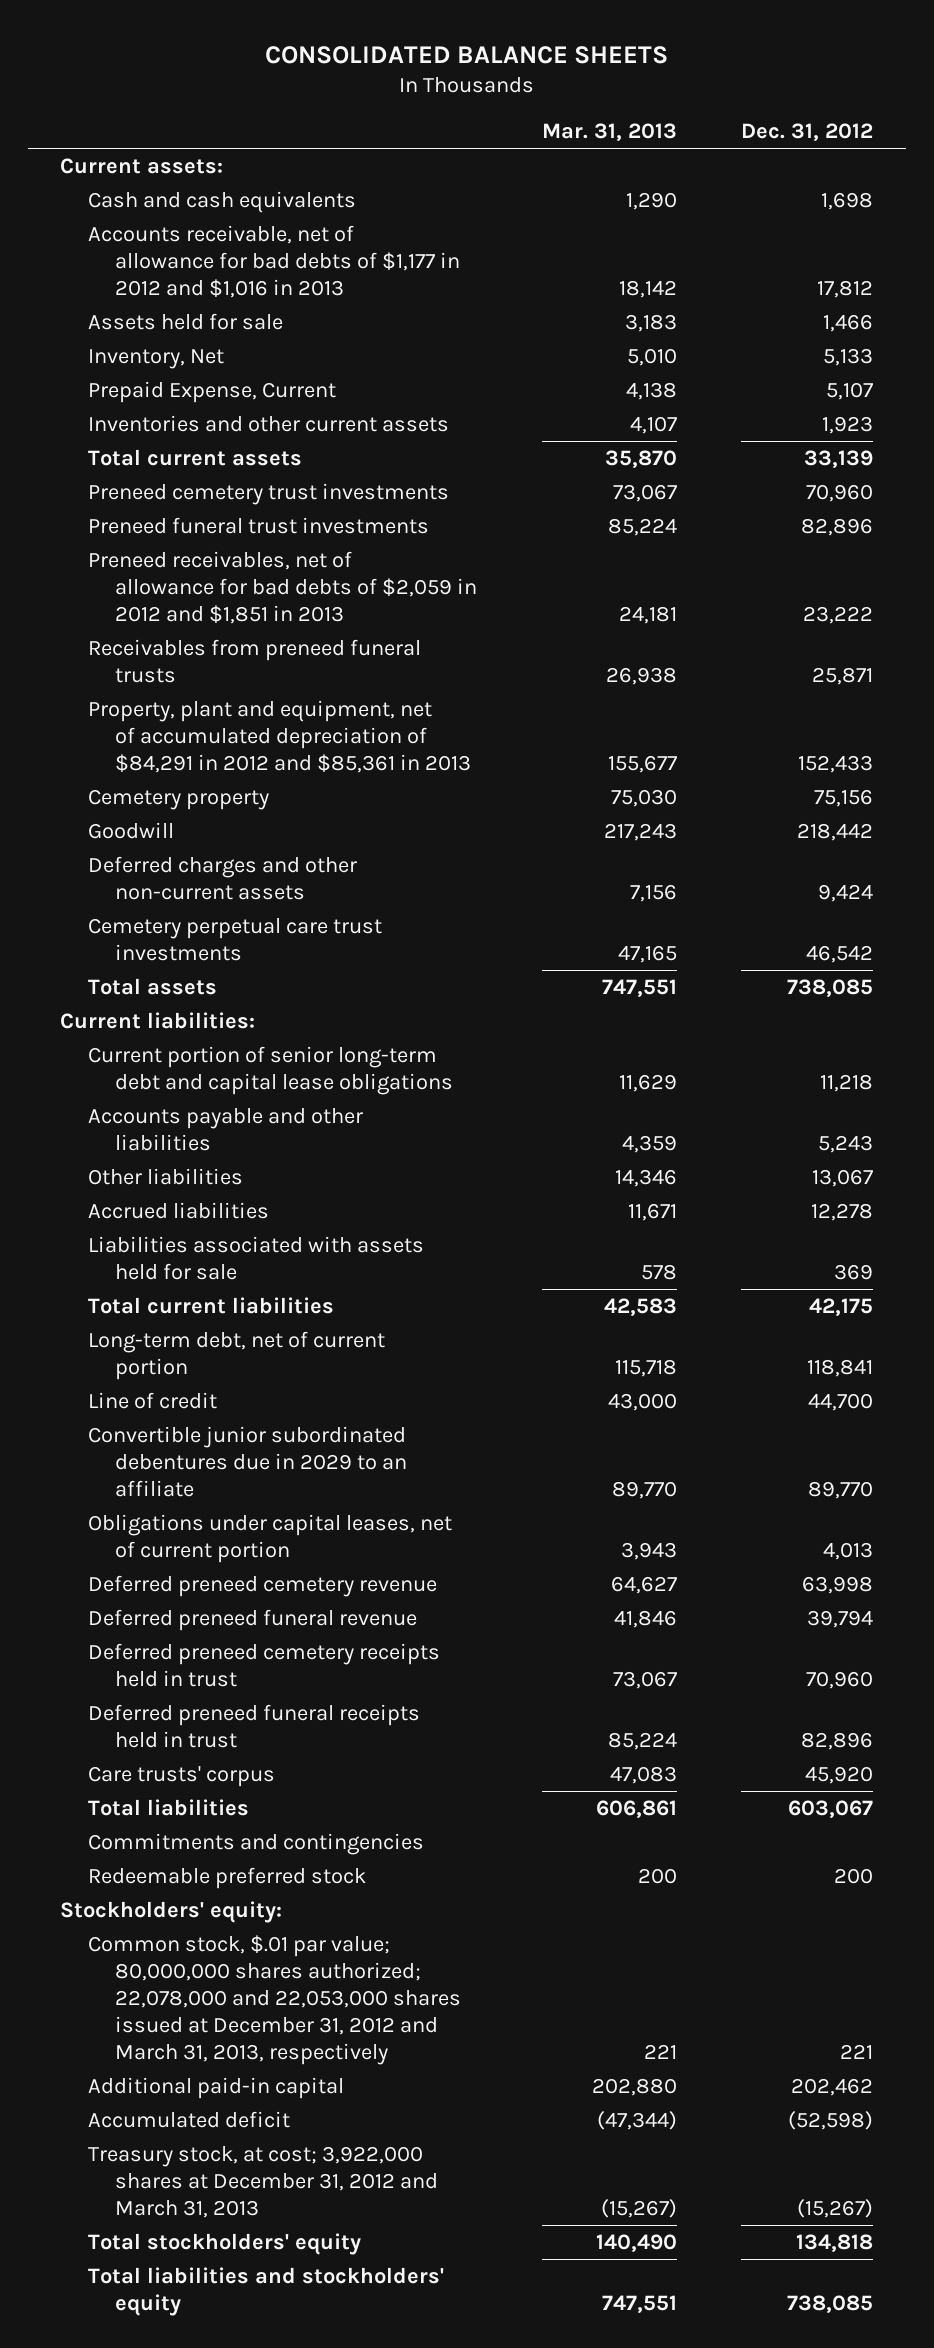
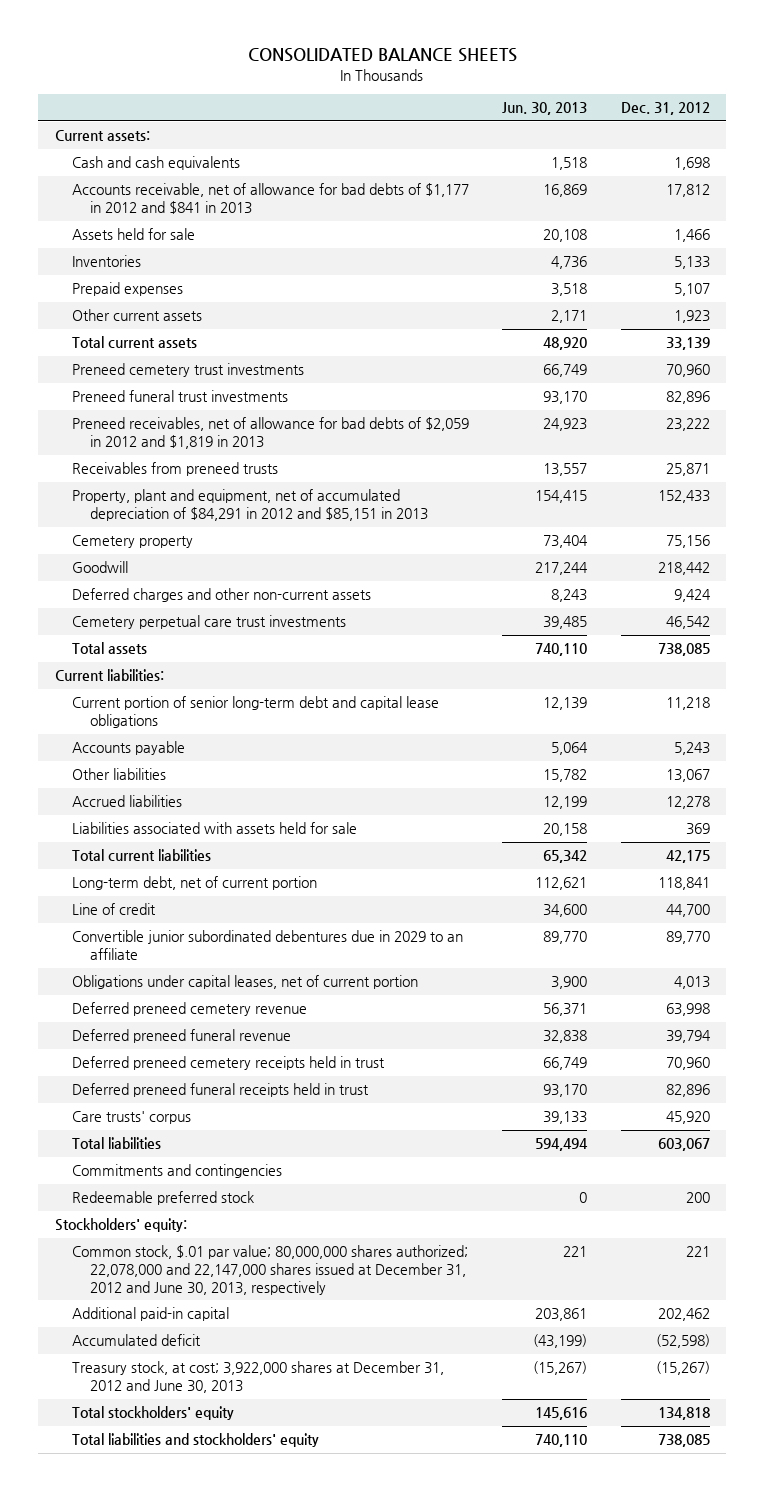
[541,123,677,142] Mar. 31, 2013 -> none
none -> [502,102,588,116] Jun. 30, 2013
[87,224,461,299] Accounts receivable, net of allowance for bad debts of $1,177 in 2012 and $1,016 in 2013 -> [72,183,470,215] Accounts receivable, net of allowance for bad debts of $1,177 in 2012 and $841 in 2013
[87,348,224,369] Inventory, Net -> [72,255,142,268] Inventories
[87,380,336,403] Prepaid Expense, Current -> [72,282,184,297] Prepaid expenses
[87,414,449,432] Inventories and other current assets -> [72,309,203,322] Other current assets
[87,550,478,625] Preneed receivables, net of allowance for bad debts of $2,059 in 2012 and $1,851 in 2013 -> [72,417,470,450] Preneed receivables, net of allowance for bad debts of $2,059 in 2012 and $1,819 in 2013
[87,638,421,683] Receivables from preneed funeral trusts -> [72,462,279,477] Receivables from preneed trusts
[87,699,472,774] Property, plant and equipment, net of accumulated depreciation of $84,291 in 2012 and $85,361 in 2013 -> [72,489,428,522] Property, plant and equipment, net of accumulated depreciation of $84,291 in 2012 and $85,151 in 2013
[87,1107,363,1151] Accounts payable and other liabilities -> [72,741,186,756] Accounts payable
[87,1934,462,2066] Common stock, $.01 par value; 80,000,000 shares authorized; 22,078,000 and 22,053,000 shares issued at December 31, 2012 and March 31, 2013, respectively -> [72,1245,469,1295] Common stock, $.01 par value; 80,000,000 shares authorized; 22,078,000 and 22,147,000 shares issued at December 31, 2012 and June 30, 2013, respectively
[87,2145,439,2219] Treasury stock, at cost; 3,922,000 shares at December 31, 2012 and March 31, 2013 -> [72,1361,445,1394] Treasury stock, at cost; 3,922,000 shares at December 31, 2012 and June 30, 2013

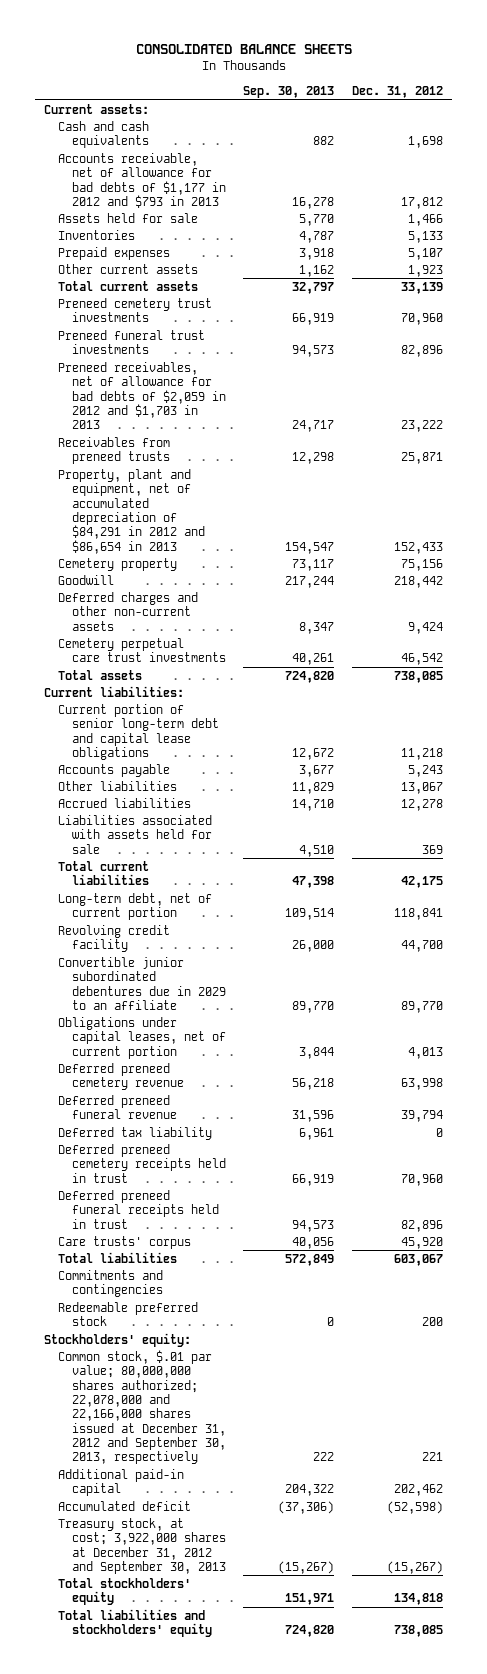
[502,102,588,116] Jun. 30, 2013 -> none
none -> [243,86,335,99] Sep. 30, 2013
[72,183,470,215] Accounts receivable, net of allowance for bad debts of $1,177 in 2012 and $841 in 2013 -> [58,152,227,208] Accounts receivable, net of allowance for bad debts of $1,177 in 2012 and $793 in 2013
[72,417,470,450] Preneed receivables, net of allowance for bad debts of $2,059 in 2012 and $1,819 in 2013 -> [58,361,227,430] Preneed receivables, net of allowance for bad debts of $2,059 in 2012 and $1,703 in 2013
[72,489,428,522] Property, plant and equipment, net of accumulated depreciation of $84,291 in 2012 and $85,151 in 2013 -> [58,468,206,554] Property, plant and equipment, net of accumulated depreciation of $84,291 in 2012 and $86,654 in 2013
[72,903,157,916] Line of credit -> [58,924,171,953] Revolving credit facility
none -> [58,1126,213,1140] Deferred tax liability
[72,1245,469,1295] Common stock, $.01 par value; 80,000,000 shares authorized; 22,078,000 and 22,147,000 shares issued at December 31, 2012 and June 30, 2013, respectively -> [58,1349,227,1465] Common stock, $.01 par value; 80,000,000 shares authorized; 22,078,000 and 22,166,000 shares issued at December 31, 2012 and September 30, 2013, respectively
[72,1361,445,1394] Treasury stock, at cost; 3,922,000 shares at December 31, 2012 and June 30, 2013 -> [58,1517,227,1574] Treasury stock, at cost; 3,922,000 shares at December 31, 2012 and September 30, 2013

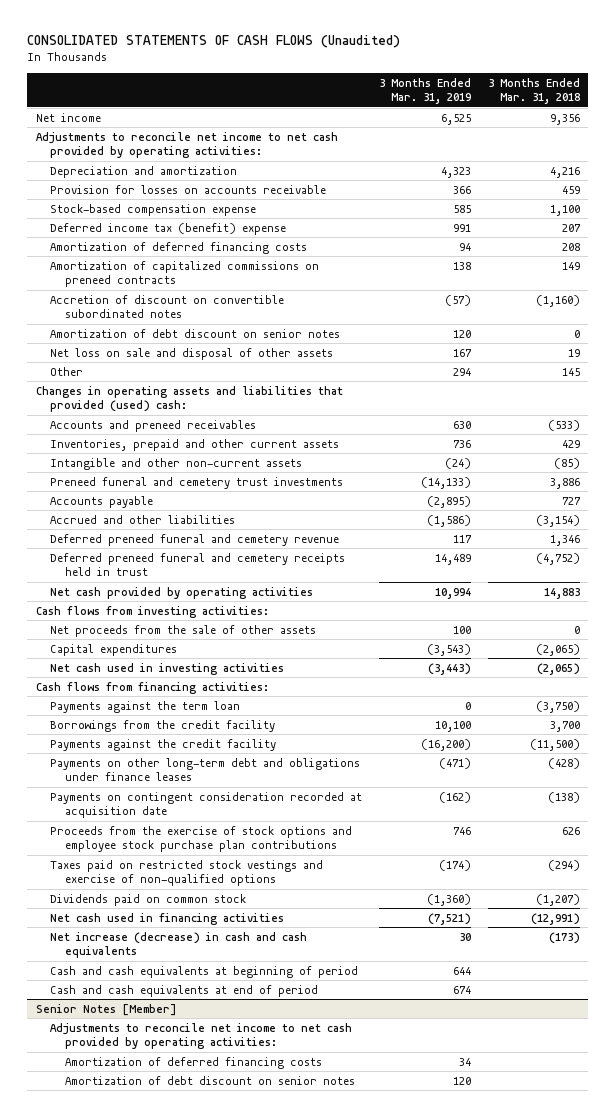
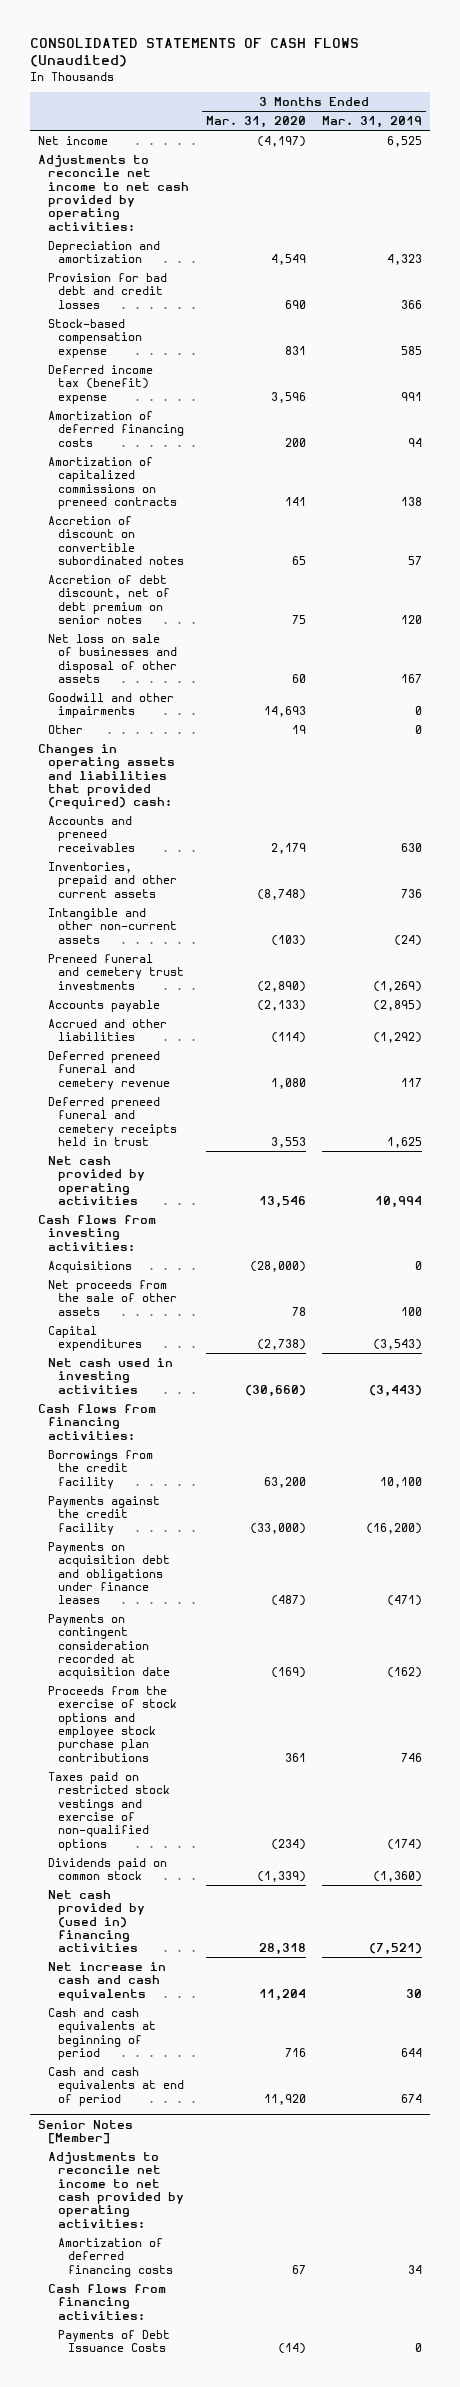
[487,77,580,105] 3 Months Ended Mar. 31, 2018 -> none
none -> [205,116,306,129] Mar. 31, 2020
[50,184,327,194] Provision for losses on accounts receivable -> [48,272,168,309] Provision for bad debt and credit losses
[444,294,471,306] (57) -> [408,555,423,565] 57
[50,328,341,338] Amortization of debt discount on senior notes -> [48,574,171,624] Accretion of debt discount, net of debt premium on senior notes
[50,347,334,360] Net loss on sale and disposal of other assets -> [48,633,178,683] Net loss on sale of businesses and disposal of other assets
none -> [48,692,175,719] Goodwill and other impairments
[452,367,471,376] 294 -> [415,724,423,734] 0
[35,385,343,413] Changes in operating assets and liabilities that provided (used) cash: -> [38,743,176,810] Changes in operating assets and liabilities that provided (required) cash:
[420,476,471,489] (14,133) -> [373,980,423,992] (1,269)
[426,514,471,527] (1,586) -> [373,1032,423,1044] (1,292)
[434,553,471,565] 14,489 -> [387,1136,423,1148] 1,625
none -> [48,1260,133,1273] Acquisitions
[50,700,241,713] Payments against the term loan -> none
[50,757,361,782] Payments on other long-term debt and obligations under finance leases -> [48,1541,171,1605] Payments on acquisition debt and obligations under finance leases
[50,912,285,925] Net cash used in financing activities -> [48,1889,146,1953] Net cash provided by (used in) financing activities
[50,931,308,959] Net increase (decrease) in cash and cash equivalents -> [48,1961,167,2001] Net increase in cash and cash equivalents
[64,1075,355,1085] Amortization of debt discount on senior notes -> none
none -> [48,2283,167,2320] Cash flows from financing activities:
none -> [58,2329,171,2353] Payments of Debt Issuance Costs

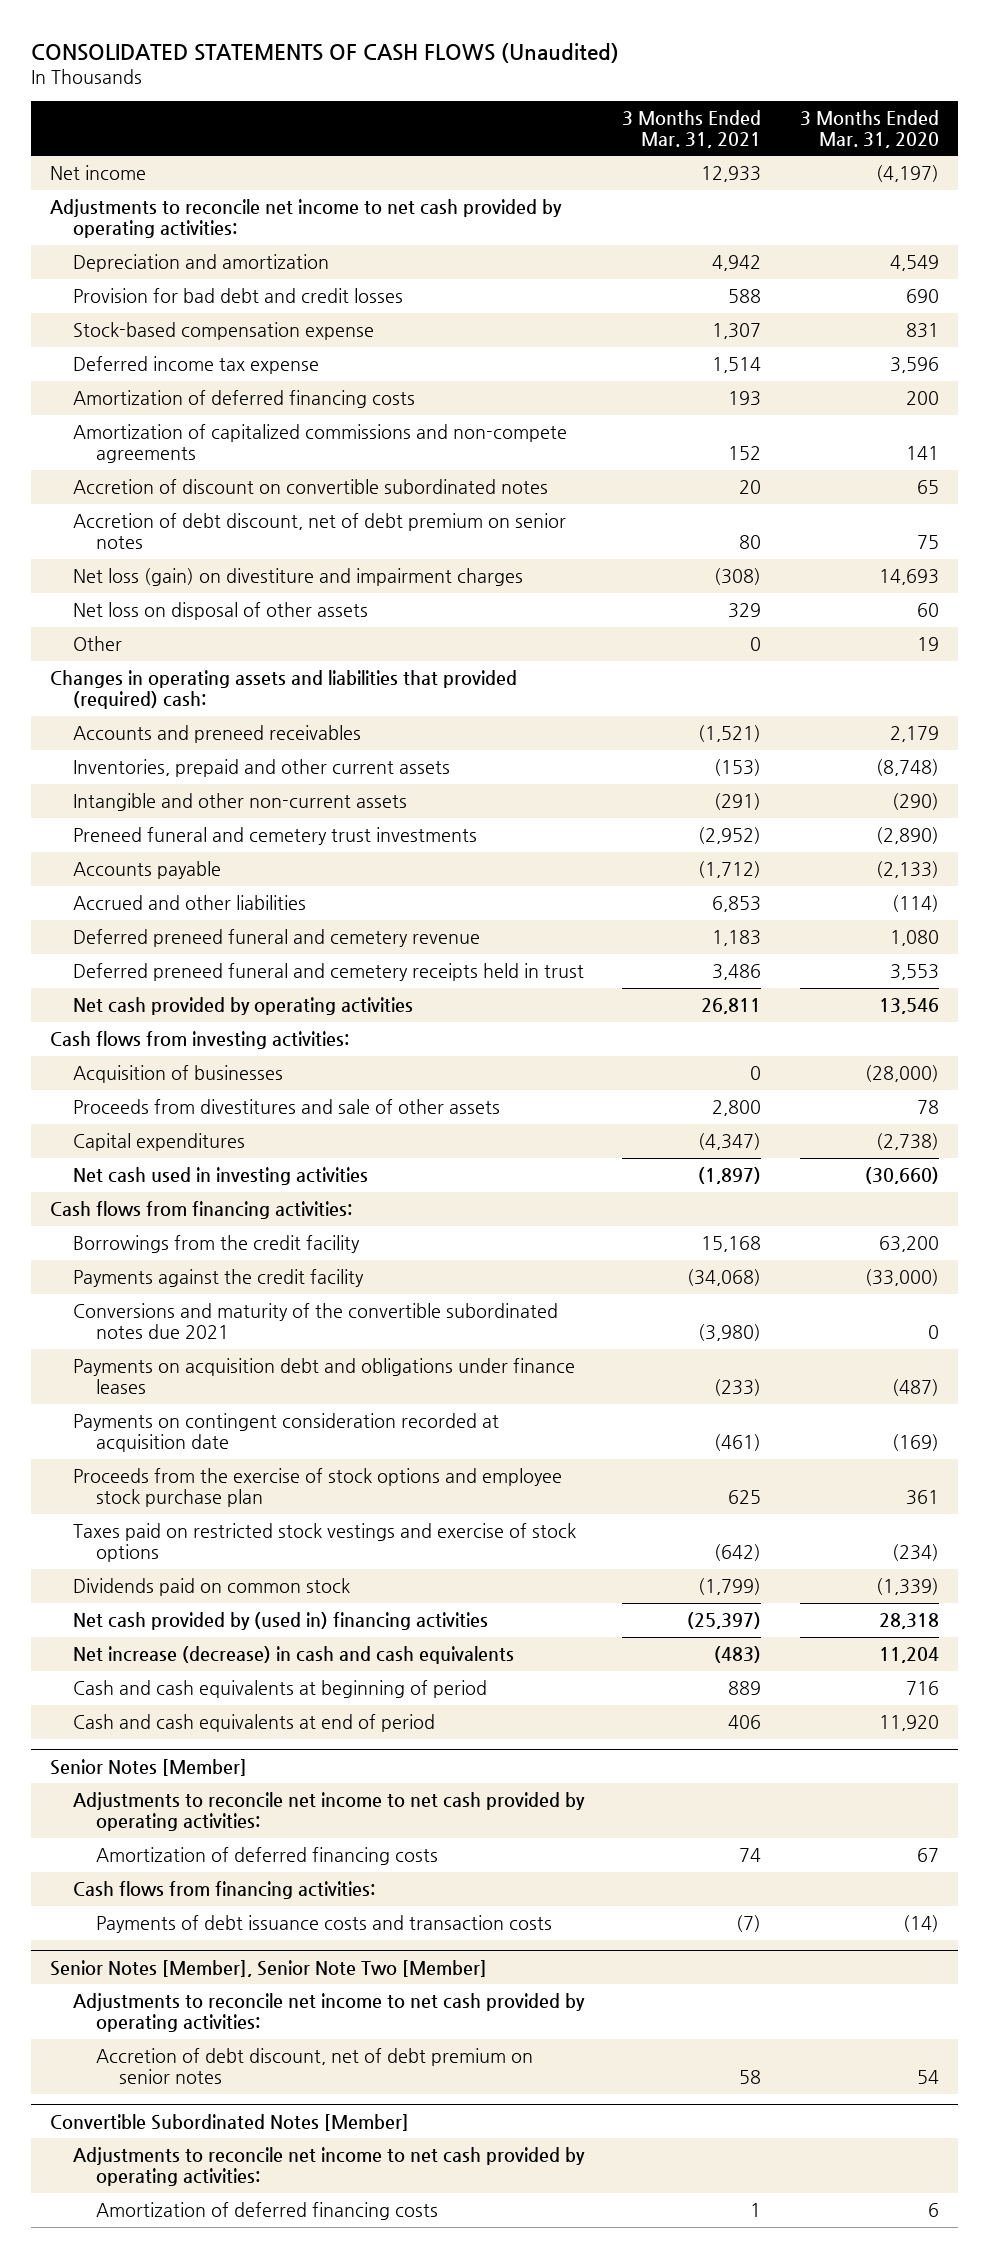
[322,116,423,129] Mar. 31, 2019 -> none
none -> [622,109,762,148] 3 Months Ended Mar. 31, 2021
[48,364,154,404] Deferred income tax (benefit) expense -> [73,356,320,375] Deferred income tax expense
[48,456,178,509] Amortization of capitalized commissions on preneed contracts -> [73,424,568,463] Amortization of capitalized commissions and non-compete agreements
[48,692,175,719] Goodwill and other impairments -> none
[48,633,178,683] Net loss on sale of businesses and disposal of other assets -> [73,568,524,587] Net loss (gain) on divestiture and impairment charges
[291,673,306,683] 60 -> [878,569,939,586] 14,693
none -> [73,602,369,621] Net loss on disposal of other assets
[270,934,306,946] (103) -> [891,793,939,811] (290)
[48,1260,133,1273] Acquisitions -> [73,1065,284,1084] Acquisition of businesses
[48,1279,178,1316] Net proceeds from the sale of other assets -> [73,1099,501,1115] Proceeds from divestitures and sale of other assets
none -> [73,1303,559,1339] Conversions and maturity of the convertible subordinated notes due 2021
[48,1685,178,1762] Proceeds from the exercise of stock options and employee stock purchase plan contributions -> [73,1468,563,1507] Proceeds from the exercise of stock options and employee stock purchase plan
[48,1771,171,1851] Taxes paid on restricted stock vestings and exercise of non-qualified options -> [73,1523,577,1562] Taxes paid on restricted stock vestings and exercise of stock options
[48,1961,167,2001] Net increase in cash and cash equivalents -> [73,1646,515,1665] Net increase (decrease) in cash and cash equivalents
[58,2329,171,2353] Payments of Debt Issuance Costs -> [96,1915,553,1934] Payments of debt issuance costs and transaction costs
none -> [50,1959,488,1977] Senior Notes [Member], Senior Note Two [Member]
none -> [73,1993,586,2032] Adjustments to reconcile net income to net cash provided by operating activities:
none -> [96,2048,534,2084] Accretion of debt discount, net of debt premium on senior notes
none -> [50,2113,410,2131] Convertible Subordinated Notes [Member]
none -> [73,2147,586,2186] Adjustments to reconcile net income to net cash provided by operating activities:
none -> [96,2202,439,2221] Amortization of deferred financing costs

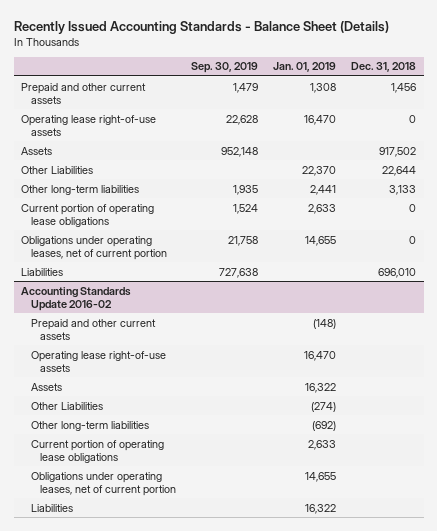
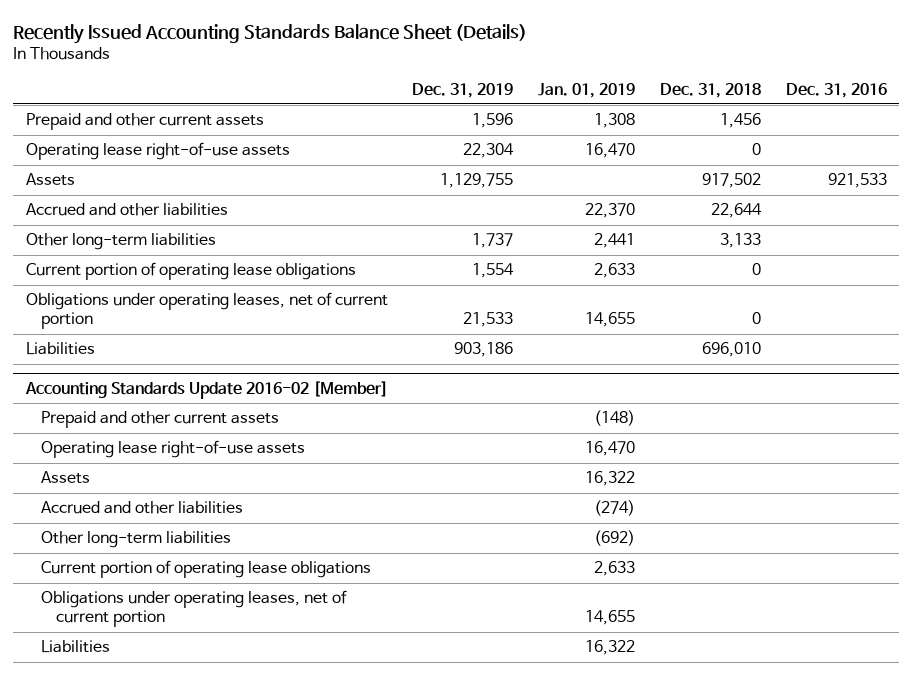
[13,20,389,34] Recently Issued Accounting Standards - Balance Sheet (Details) -> [13,23,528,44] Recently Issued Accounting Standards Balance Sheet (Details)
[191,62,259,74] Sep. 30, 2019 -> none
none -> [412,82,514,98] Dec. 31, 2019
none -> [785,82,887,98] Dec. 31, 2016
[21,165,94,174] Other Liabilities -> [25,203,228,217] Accrued and other liabilities
[21,286,132,311] Accounting Standards Update 2016-02 -> [24,380,388,399] Accounting Standards Update 2016-02 [Member]
[30,401,103,410] Other Liabilities -> [40,501,243,515] Accrued and other liabilities

